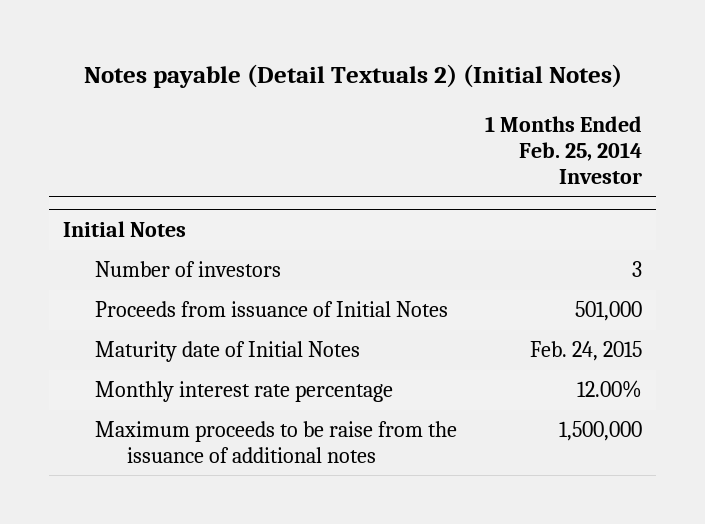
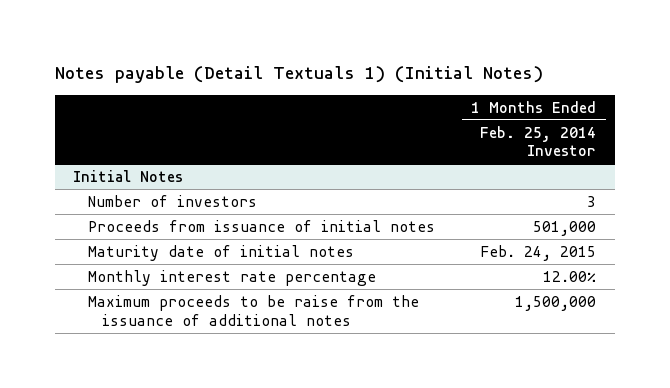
[83,64,622,89] Notes payable (Detail Textuals 2) (Initial Notes) -> [54,66,543,84] Notes payable (Detail Textuals 1) (Initial Notes)
[94,301,448,318] Proceeds from issuance of Initial Notes -> [87,219,435,232] Proceeds from issuance of initial notes
[94,341,360,363] Maturity date of Initial Notes -> [87,244,354,261] Maturity date of initial notes

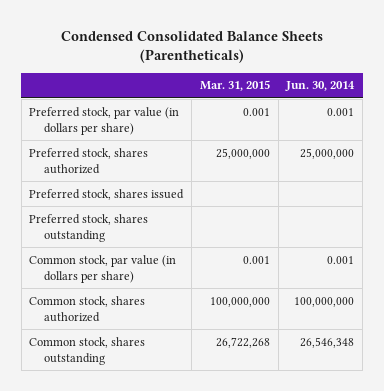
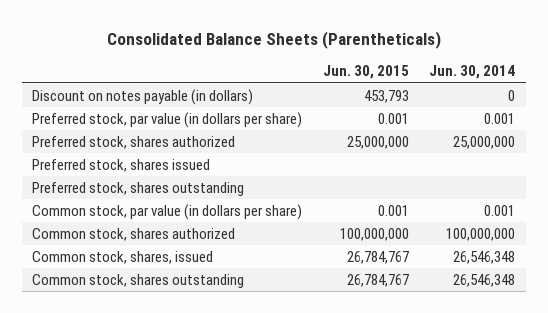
[60,30,323,64] Condensed Consolidated Balance Sheets (Parentheticals) -> [106,30,441,49] Consolidated Balance Sheets (Parentheticals)
[199,80,270,92] Mar. 31, 2015 -> none
none -> [322,65,409,80] Jun. 30, 2015
none -> [32,88,254,105] Discount on notes payable (in dollars)
none -> [32,250,214,264] Common stock, shares, issued

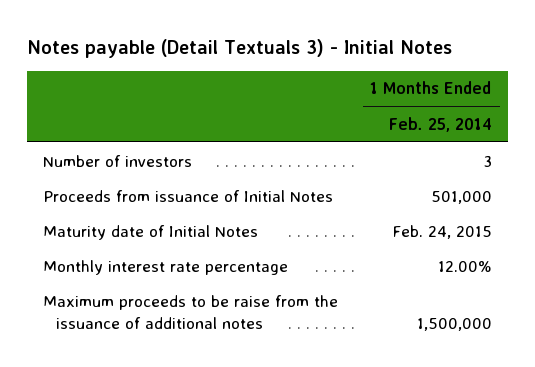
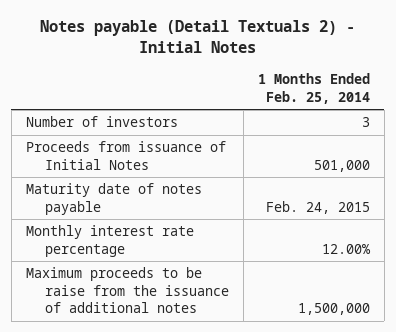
[27,38,453,58] Notes payable (Detail Textuals 3) - Initial Notes -> [39,20,355,54] Notes payable (Detail Textuals 2) - Initial Notes
[43,224,259,240] Maturity date of Initial Notes -> [25,183,202,215] Maturity date of notes payable

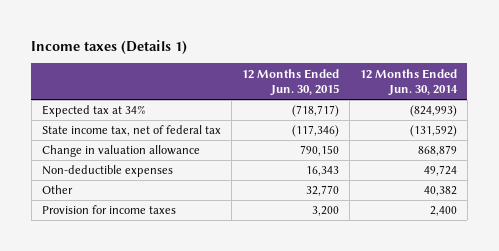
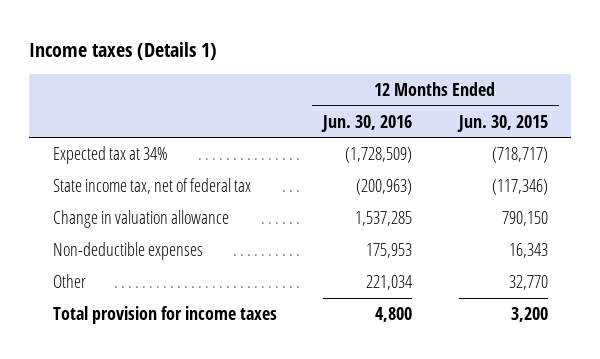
[359,68,458,97] 12 Months Ended Jun. 30, 2014 -> none
none -> [321,114,413,132] Jun. 30, 2016
[41,205,176,215] Provision for income taxes -> [52,306,277,325] Total provision for income taxes

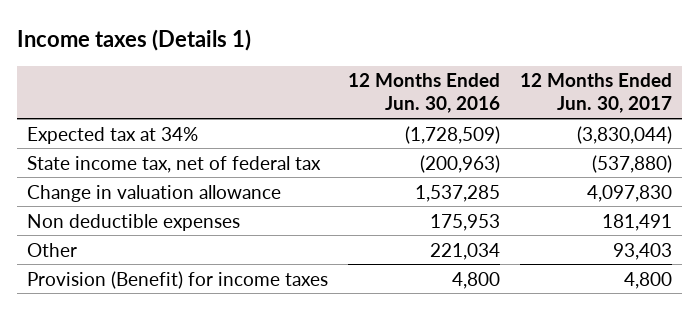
[456,114,548,132] Jun. 30, 2015 -> none
none -> [520,73,673,114] 12 Months Ended Jun. 30, 2017
[52,242,203,261] Non-deductible expenses -> [26,213,240,231] Non deductible expenses
[52,306,277,325] Total provision for income taxes -> [26,270,328,289] Provision (Benefit) for income taxes

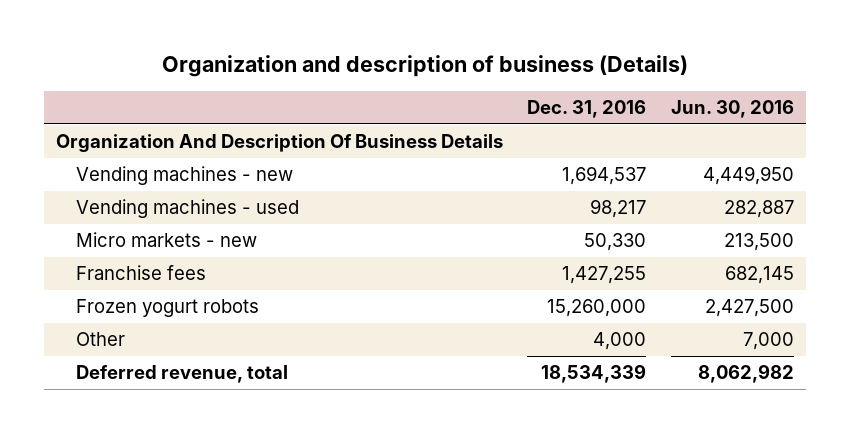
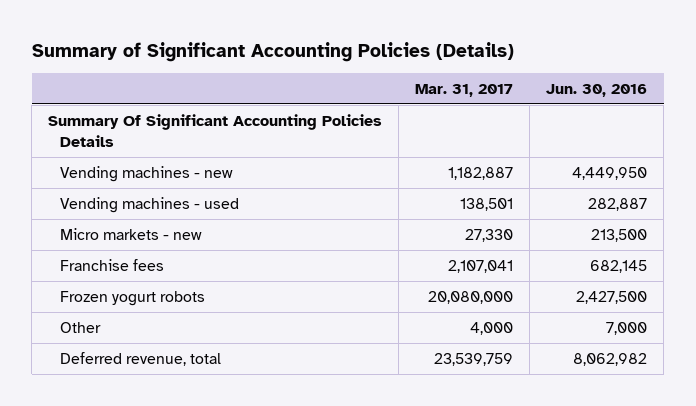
[161,55,688,78] Organization and description of business (Details) -> [31,41,514,62] Summary of Significant Accounting Policies (Details)
[527,100,647,119] Dec. 31, 2016 -> none
none -> [415,83,514,97] Mar. 31, 2017
[55,134,503,153] Organization And Description Of Business Details -> [48,114,383,147] Summary Of Significant Accounting Policies Details

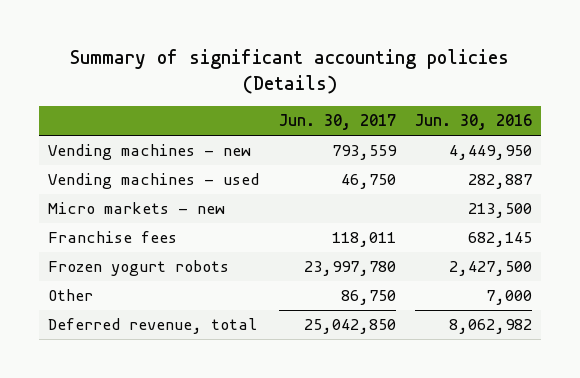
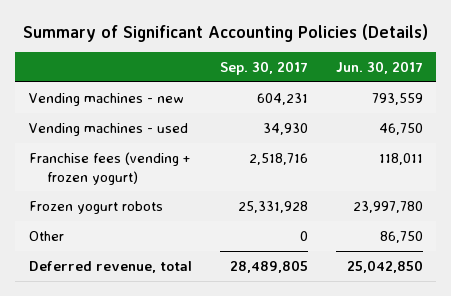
[70,49,510,95] Summary of significant accounting policies (Details) -> [22,23,428,42] Summary of Significant Accounting Policies (Details)
[414,114,532,131] Jun. 30, 2016 -> none
none -> [219,61,308,76] Sep. 30, 2017
[48,202,226,215] Micro markets - new -> none
[48,231,178,244] Franchise fees -> [28,151,190,185] Franchise fees (vending + frozen yogurt)

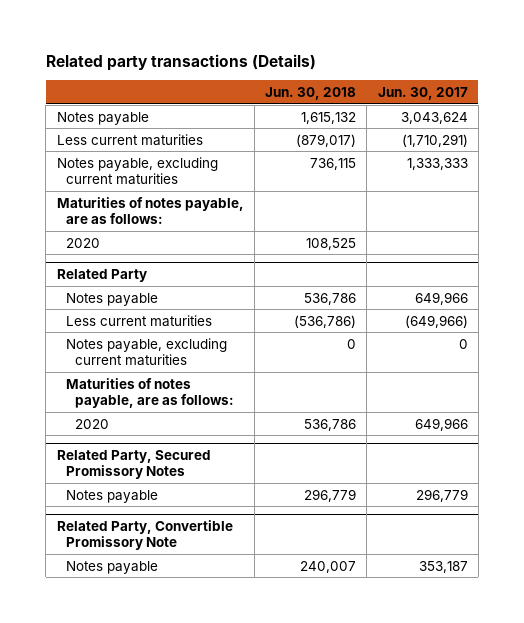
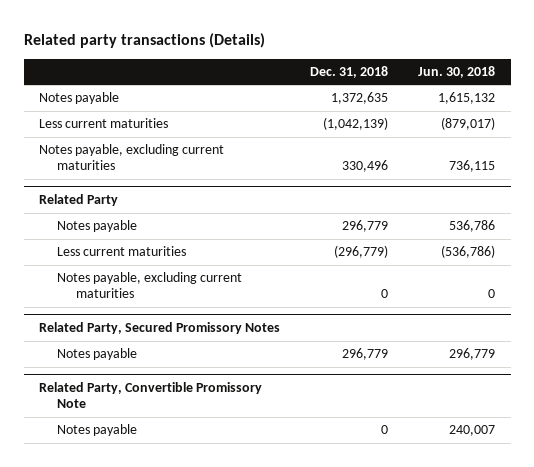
[377,86,468,100] Jun. 30, 2017 -> none
none -> [310,65,389,78] Dec. 31, 2018
[56,196,244,225] Maturities of notes payable, are as follows: -> none
[66,237,101,248] 2020 -> none
[66,377,235,409] Maturities of notes payable, are as follows: -> none
[75,418,110,429] 2020 -> none

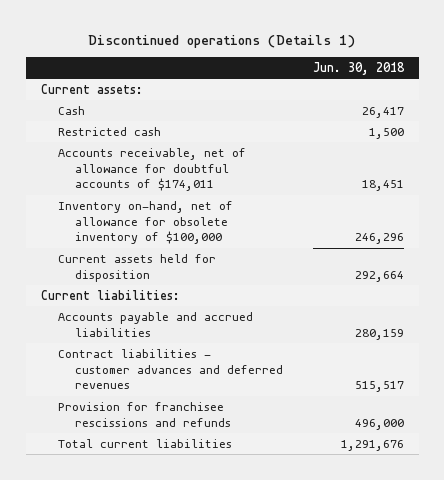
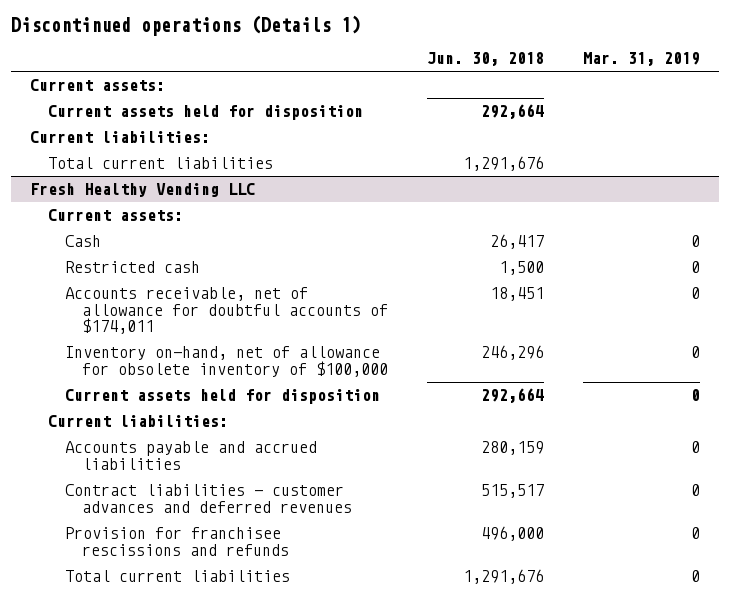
none -> [582,52,700,67] Mar. 31, 2019
none -> [47,105,363,121] Current assets held for disposition
none -> [30,131,211,144] Current liabilities:
none -> [47,157,273,170] Total current liabilities
none -> [30,183,256,198] Fresh Healthy Vending LLC
none -> [47,209,183,222] Current assets:

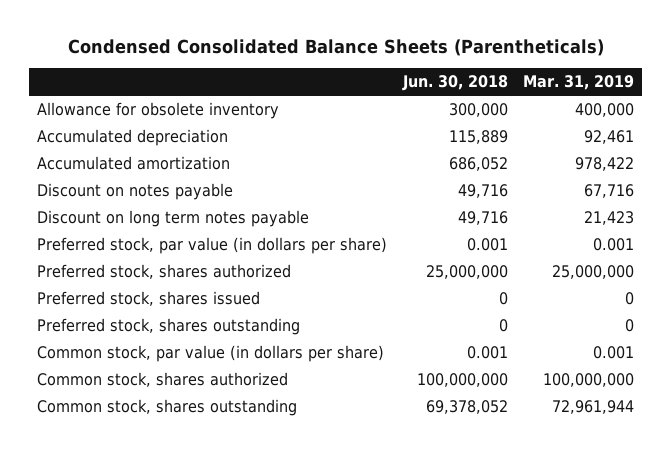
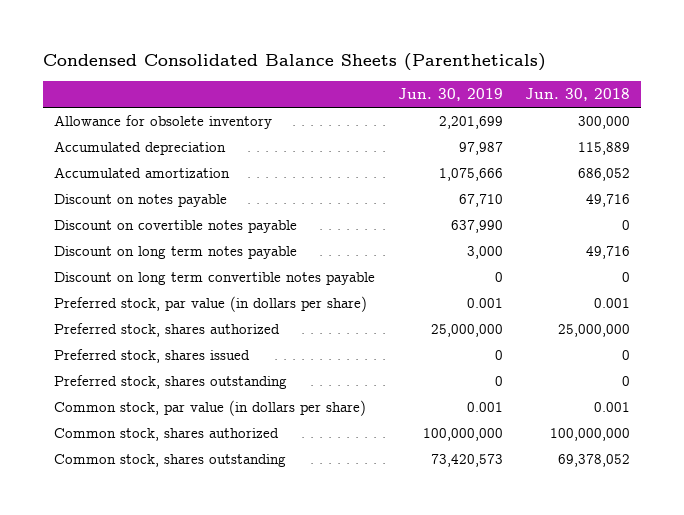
[522,75,634,91] Mar. 31, 2019 -> none
none -> [397,88,503,102] Jun. 30, 2019
none -> [54,220,298,234] Discount on covertible notes payable
none -> [54,272,376,286] Discount on long term convertible notes payable

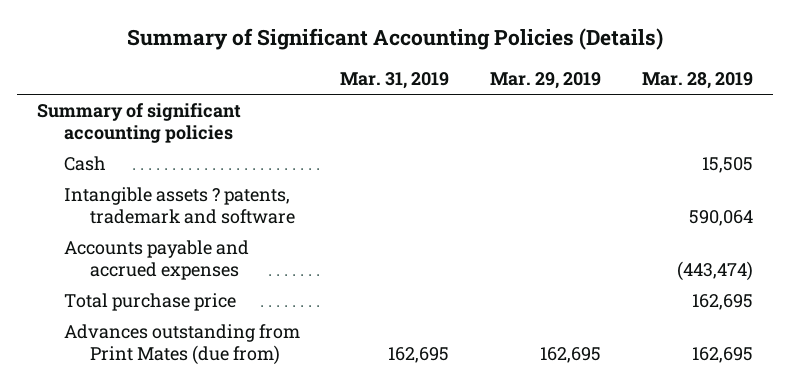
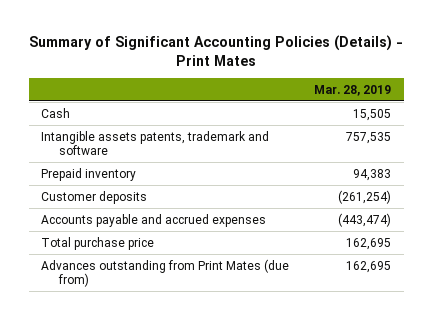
[127,28,664,51] Summary of Significant Accounting Policies (Details) -> [29,35,404,66] Summary of Significant Accounting Policies (Details) - Print Mates
[340,72,450,90] Mar. 31, 2019 -> none
[490,72,602,90] Mar. 29, 2019 -> none
[37,102,242,144] Summary of significant accounting policies -> none
[63,186,295,225] Intangible assets ? patents, trademark and software -> [41,130,270,156] Intangible assets patents, trademark and software
[688,210,753,227] 590,064 -> [346,131,392,144] 757,535
none -> [41,167,137,181] Prepaid inventory
none -> [41,190,148,204] Customer deposits

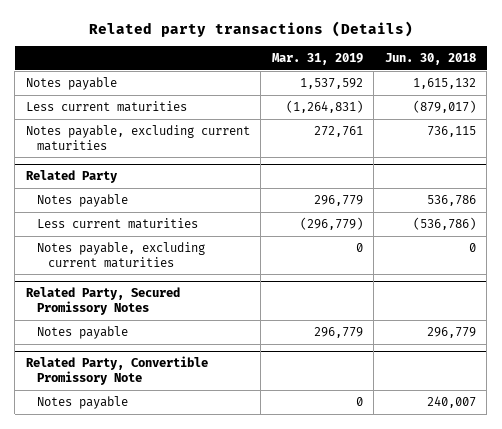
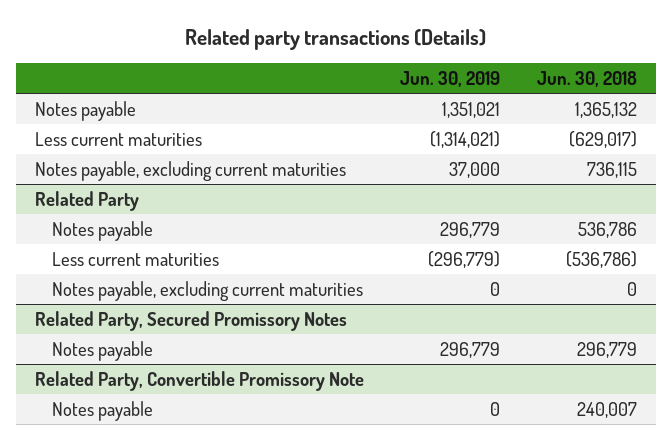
[271,52,363,65] Mar. 31, 2019 -> none
none -> [400,70,501,87] Jun. 30, 2019
[412,78,476,90] 1,615,132 -> [575,101,638,118] 1,365,132
[412,100,476,114] (879,017) -> [569,130,638,148] (629,017)

